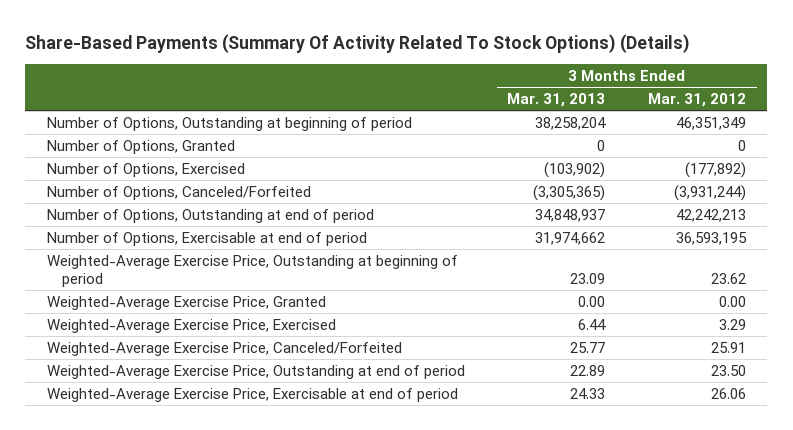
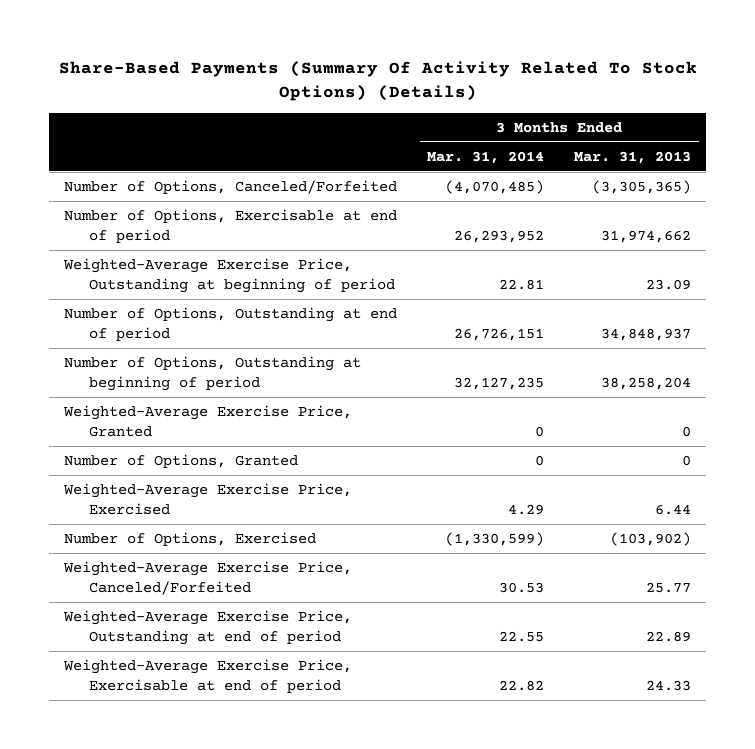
[648,93,747,108] Mar. 31, 2012 -> none
none -> [427,150,545,164] Mar. 31, 2014
[46,208,374,223] Number of Options, Outstanding at end of period -> [64,306,398,341] Number of Options, Outstanding at end of period
[46,116,412,131] Number of Options, Outstanding at beginning of period -> [64,355,362,391] Number of Options, Outstanding at beginning of period
[578,295,606,307] 0.00 -> [682,425,692,437] 0
[46,139,235,154] Number of Options, Granted -> [64,453,299,468] Number of Options, Granted
[46,162,245,177] Number of Options, Exercised -> [64,531,317,546] Number of Options, Exercised

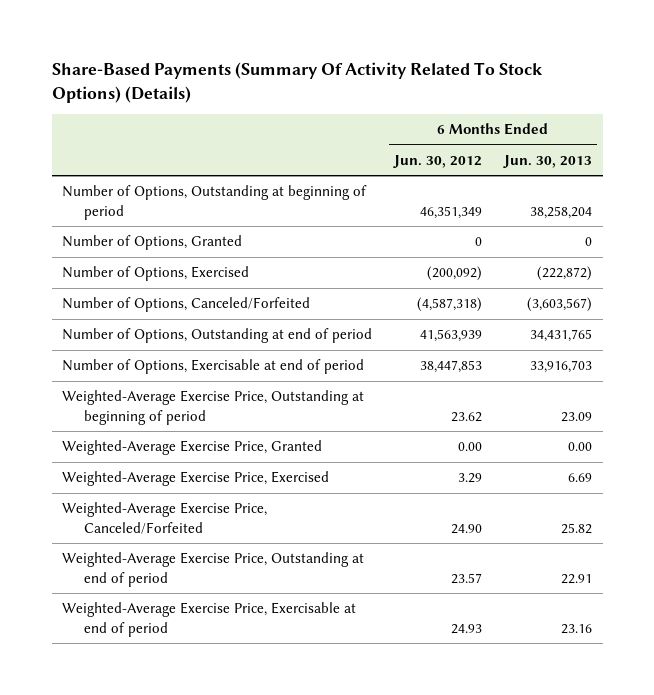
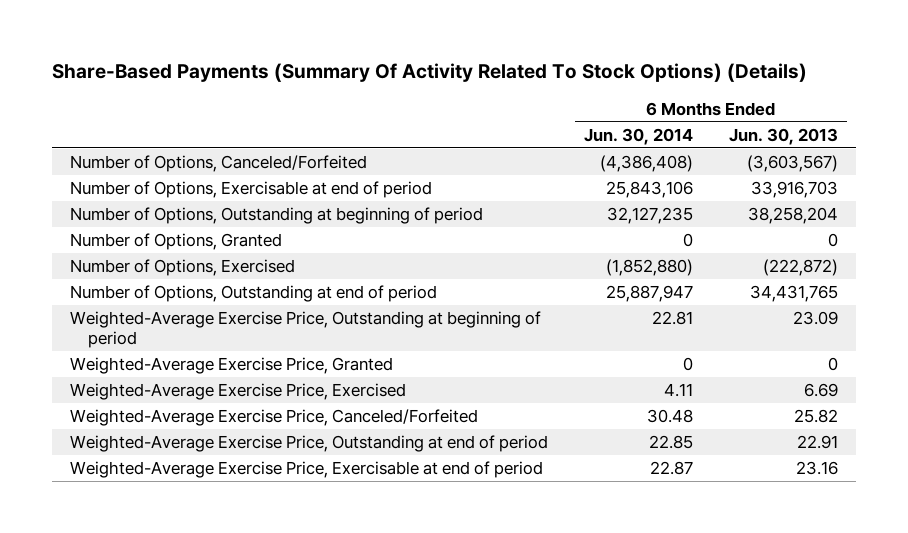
[393,154,483,168] Jun. 30, 2012 -> none
none -> [584,127,694,145] Jun. 30, 2014
[62,297,311,313] Number of Options, Canceled/Forfeited -> [69,155,367,173] Number of Options, Canceled/Forfeited
[62,359,365,375] Number of Options, Exercisable at end of period -> [69,181,432,199] Number of Options, Exercisable at end of period
[567,442,592,452] 0.00 -> [828,357,839,372] 0

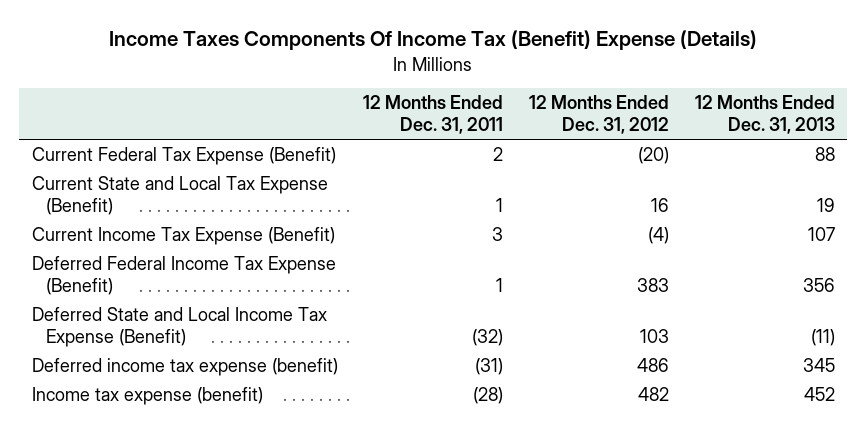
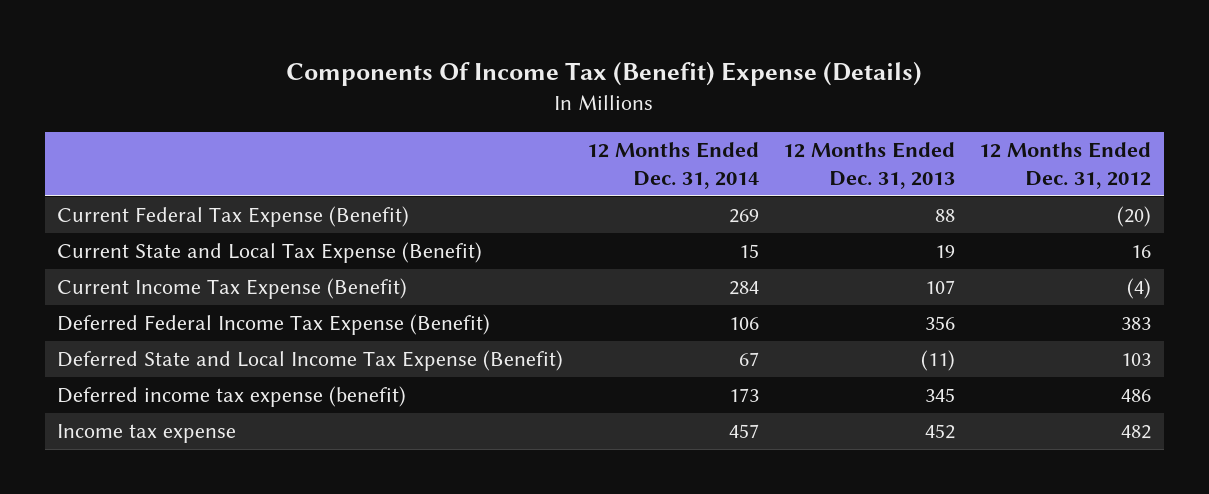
[109,30,758,51] Income Taxes Components Of Income Tax (Benefit) Expense (Details) -> [286,60,923,86] Components Of Income Tax (Benefit) Expense (Details)
[363,95,504,135] 12 Months Ended Dec. 31, 2011 -> none
none -> [587,141,760,190] 12 Months Ended Dec. 31, 2014
[31,386,263,405] Income tax expense (benefit) -> [57,424,237,444] Income tax expense

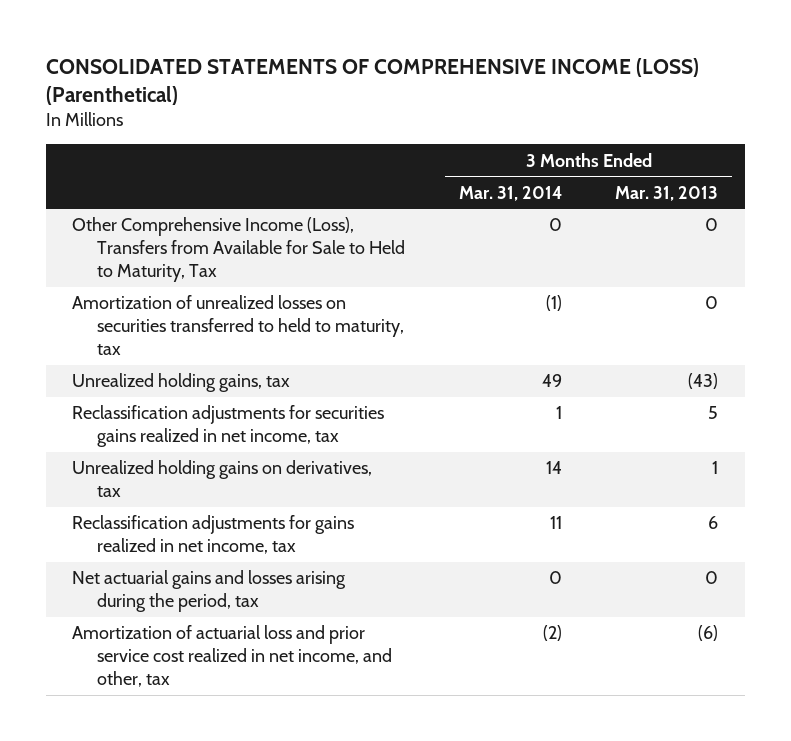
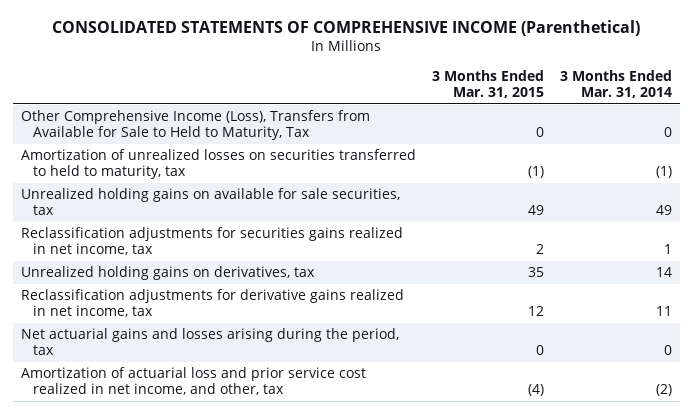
[45,57,699,105] CONSOLIDATED STATEMENTS OF COMPREHENSIVE INCOME (LOSS) (Parenthetical) -> [52,20,641,37] CONSOLIDATED STATEMENTS OF COMPREHENSIVE INCOME (Parenthetical)
[615,185,719,201] Mar. 31, 2013 -> none
none -> [431,70,544,99] 3 Months Ended Mar. 31, 2015
[72,373,291,393] Unrealized holding gains, tax -> [20,188,400,216] Unrealized holding gains on available for sale securities, tax
[72,515,355,555] Reclassification adjustments for gains realized in net income, tax -> [20,289,404,318] Reclassification adjustments for derivative gains realized in net income, tax

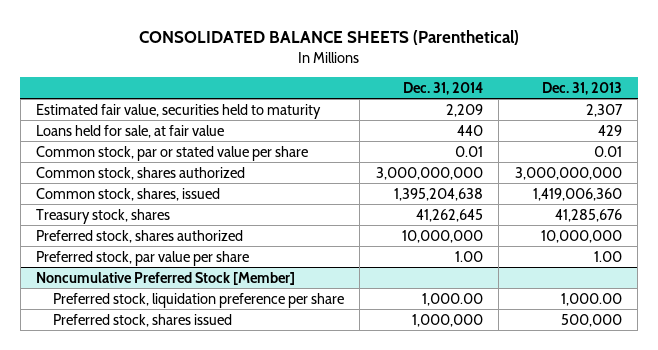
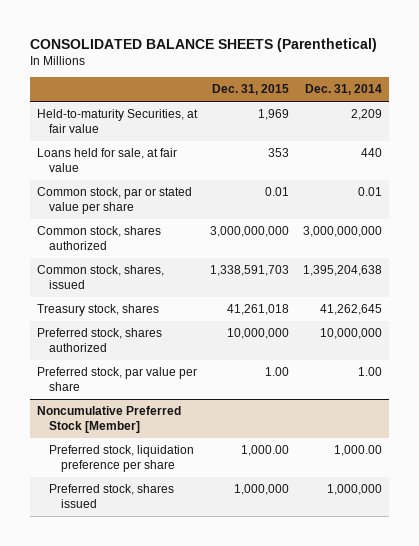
[541,81,622,95] Dec. 31, 2013 -> none
none -> [212,84,290,96] Dec. 31, 2015
[36,103,322,119] Estimated fair value, securities held to maturity -> [37,109,199,133] Held-to-maturity Securities, at fair value

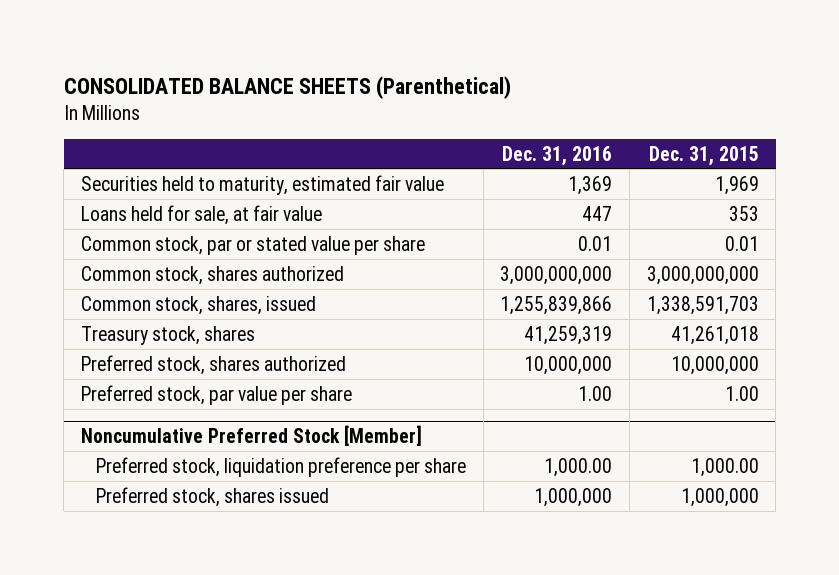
[304,84,382,96] Dec. 31, 2014 -> none
none -> [502,145,613,166] Dec. 31, 2016
[37,109,199,133] Held-to-maturity Securities, at fair value -> [80,174,444,195] Securities held to maturity, estimated fair value

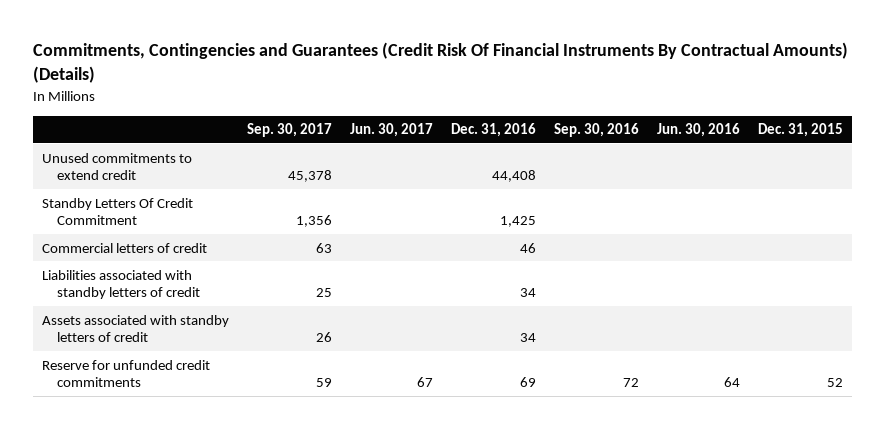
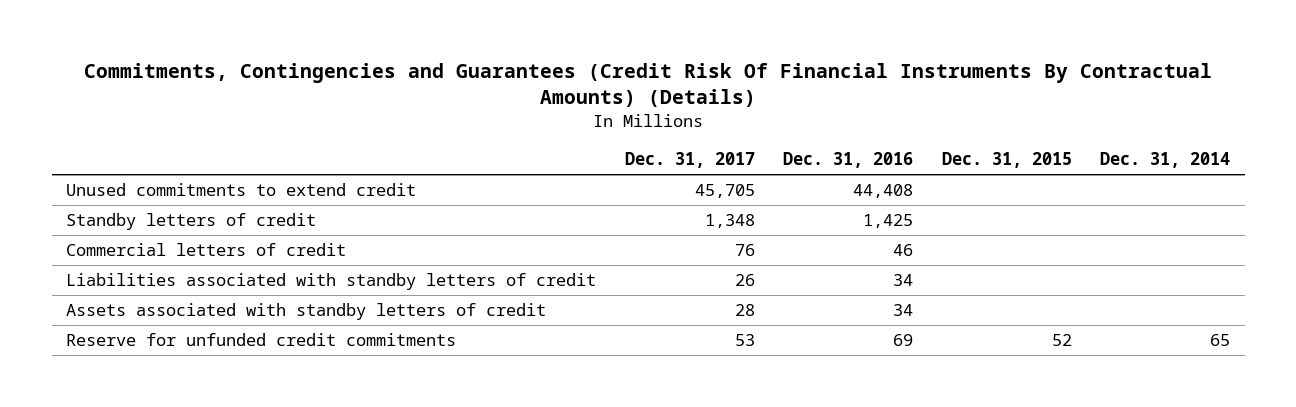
[246,123,332,138] Sep. 30, 2017 -> none
[349,123,433,138] Jun. 30, 2017 -> none
[553,123,639,138] Sep. 30, 2016 -> none
[656,123,740,138] Jun. 30, 2016 -> none
none -> [624,152,755,169] Dec. 31, 2017
none -> [1100,152,1231,169] Dec. 31, 2014
[41,197,193,226] Standby Letters Of Credit Commitment -> [66,212,317,230] Standby letters of credit

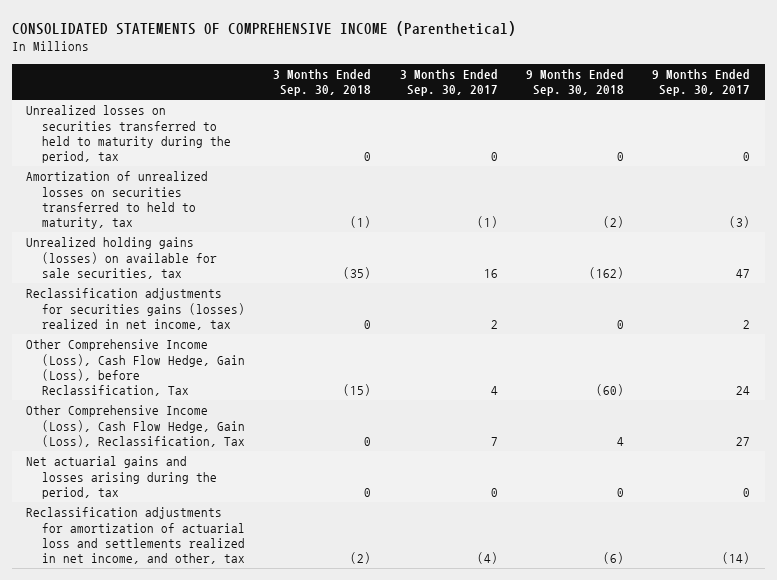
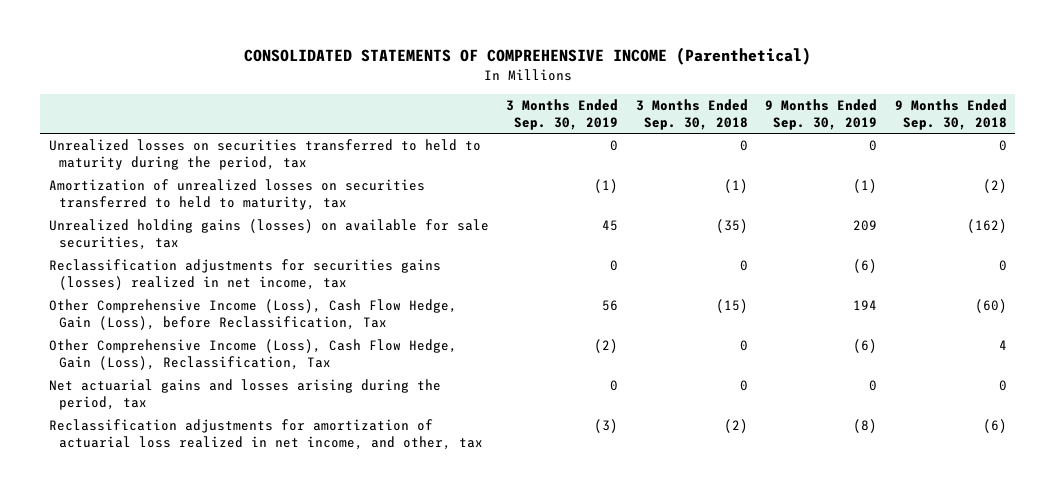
[399,69,498,97] 3 Months Ended Sep. 30, 2017 -> none
[652,69,751,97] 9 Months Ended Sep. 30, 2017 -> none
none -> [506,98,619,130] 3 Months Ended Sep. 30, 2019
none -> [765,98,878,130] 9 Months Ended Sep. 30, 2019
[26,507,245,565] Reclassification adjustments for amortization of actuarial loss and settlements realized in net income, and other, tax -> [48,419,483,451] Reclassification adjustments for amortization of actuarial loss realized in net income, and other, tax

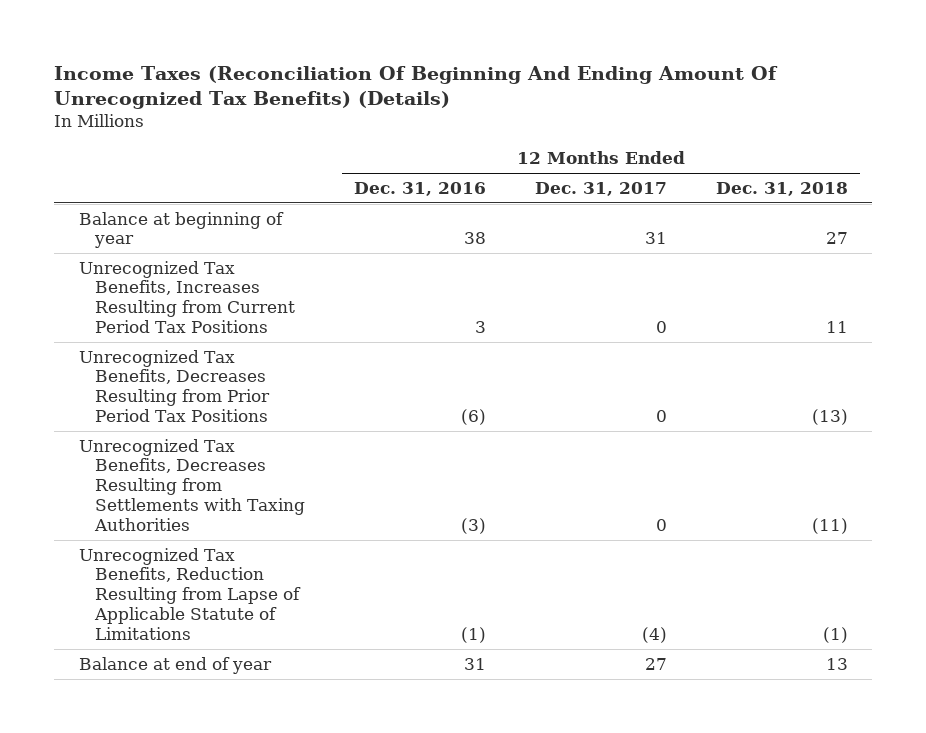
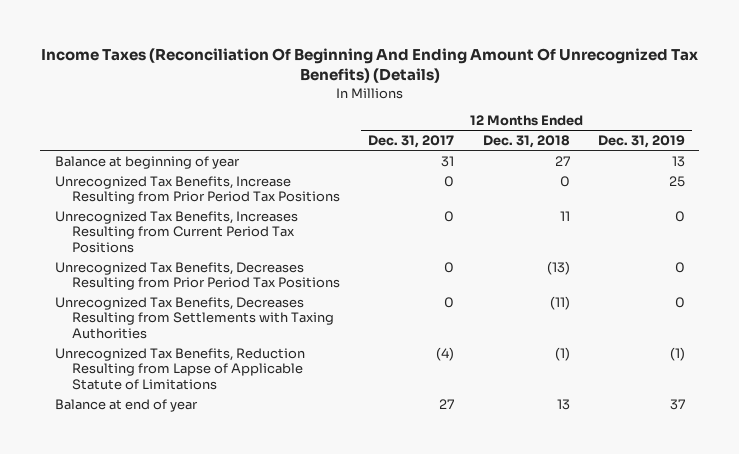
[353,181,486,196] Dec. 31, 2016 -> none
none -> [597,135,685,149] Dec. 31, 2019
none -> [54,175,340,205] Unrecognized Tax Benefits, Increase Resulting from Prior Period Tax Positions

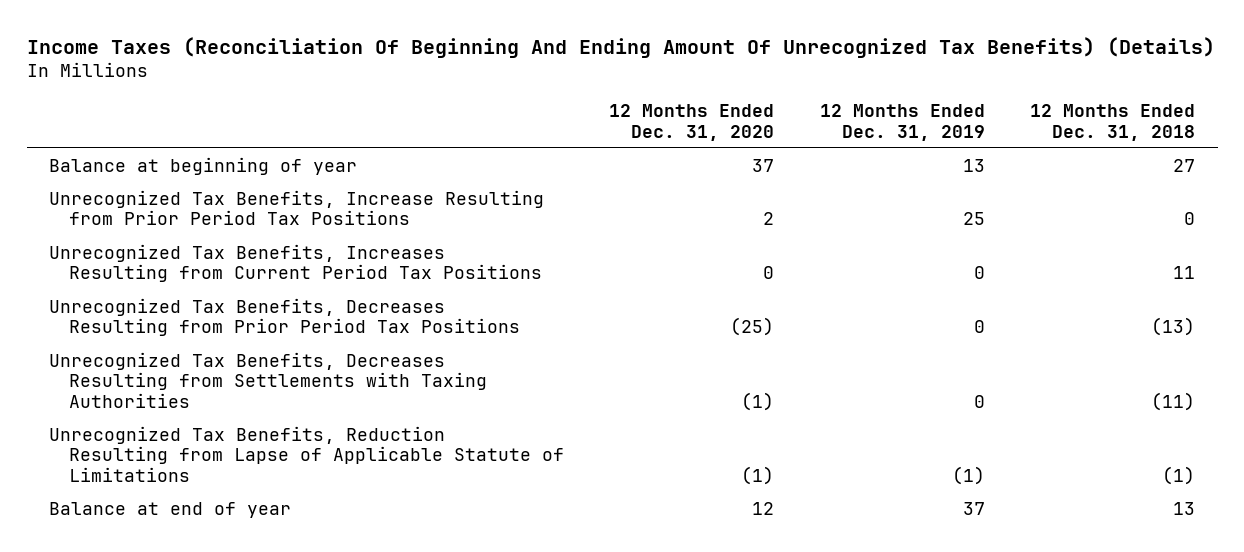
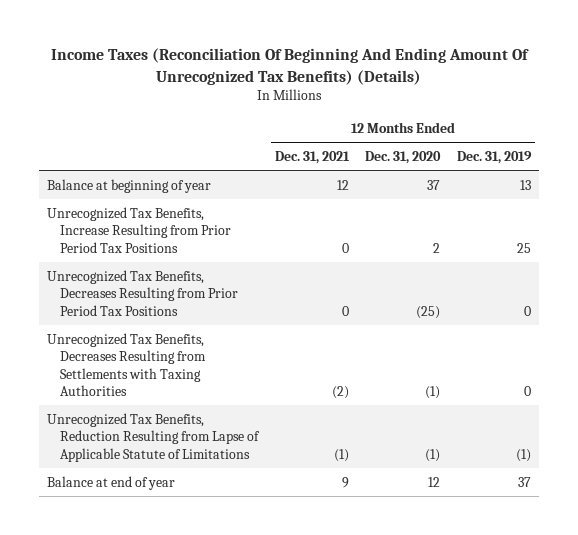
[1029,104,1195,141] 12 Months Ended Dec. 31, 2018 -> none
none -> [274,151,350,165] Dec. 31, 2021
[49,243,543,283] Unrecognized Tax Benefits, Increases Resulting from Current Period Tax Positions -> none

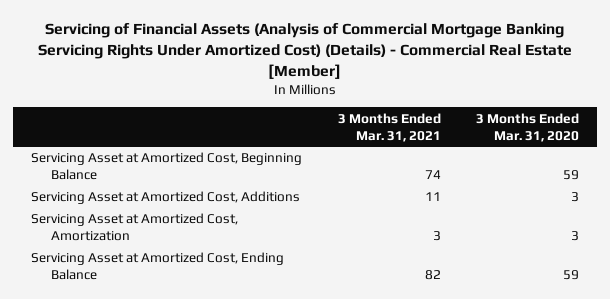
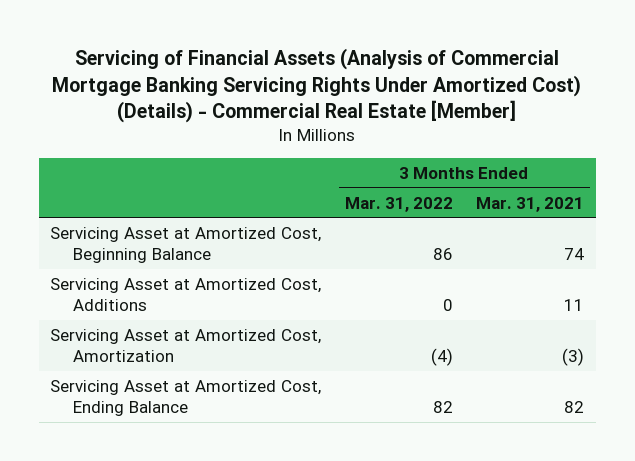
[476,112,580,142] 3 Months Ended Mar. 31, 2020 -> none
none -> [344,196,453,212] Mar. 31, 2022
[432,231,441,242] 3 -> [562,348,585,367] (3)

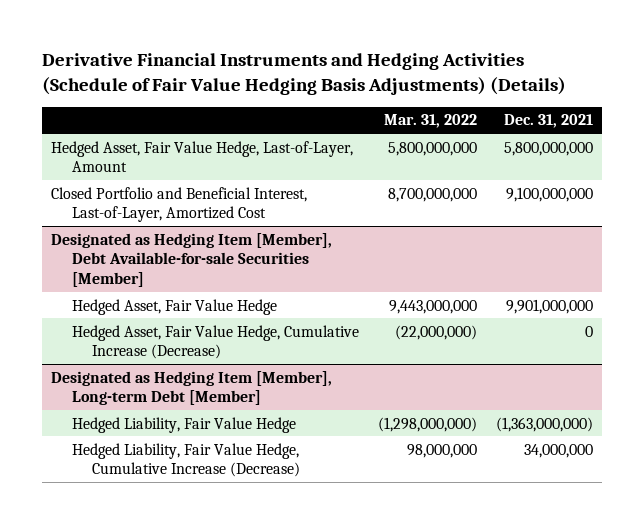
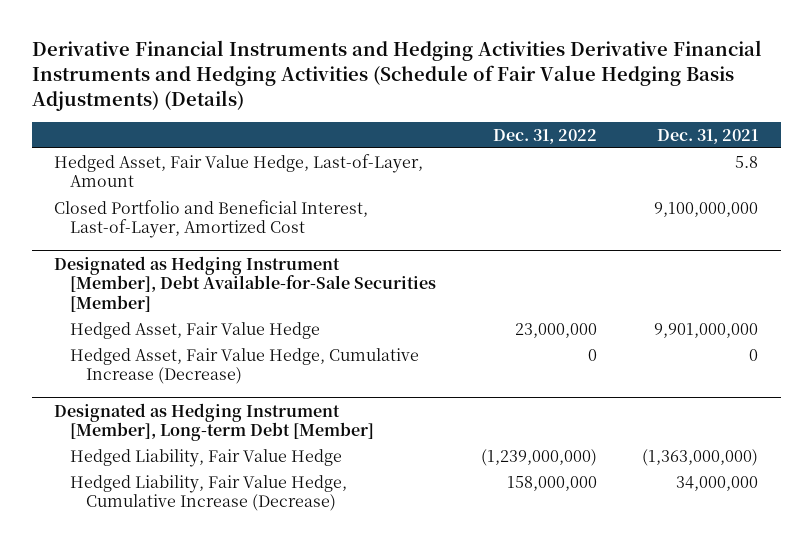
[41,53,566,95] Derivative Financial Instruments and Hedging Activities (Schedule of Fair Value Hedging Basis Adjustments) (Details) -> [31,40,762,111] Derivative Financial Instruments and Hedging Activities Derivative Financial Instruments and Hedging Activities (Schedule of Fair Value Hedging Basis Adjustments) (Details)
[383,114,477,129] Mar. 31, 2022 -> none
none -> [493,128,598,144] Dec. 31, 2022
[503,141,593,156] 5,800,000,000 -> [735,155,759,168] 5.8
[51,232,333,288] Designated as Hedging Item [Member], Debt Available-for-sale Securities [Member] -> [54,255,436,312] Designated as Hedging Instrument [Member], Debt Available-for-Sale Securities [Member]
[51,370,333,406] Designated as Hedging Item [Member], Long-term Debt [Member] -> [54,402,374,442] Designated as Hedging Instrument [Member], Long-term Debt [Member]

